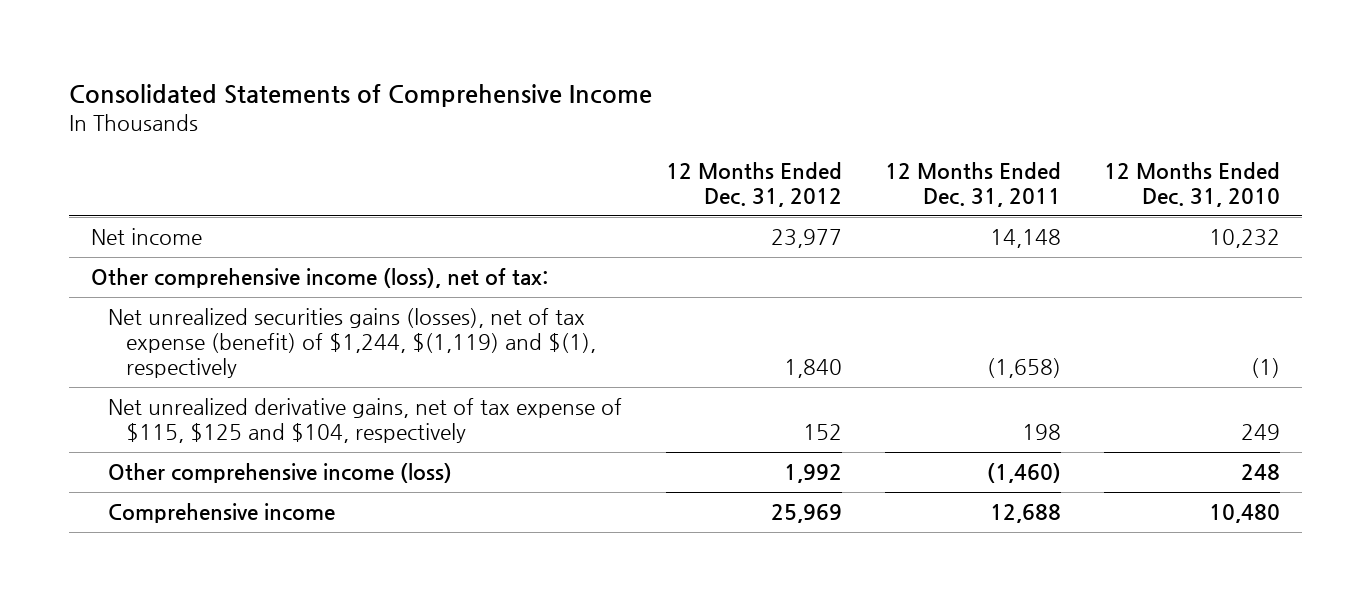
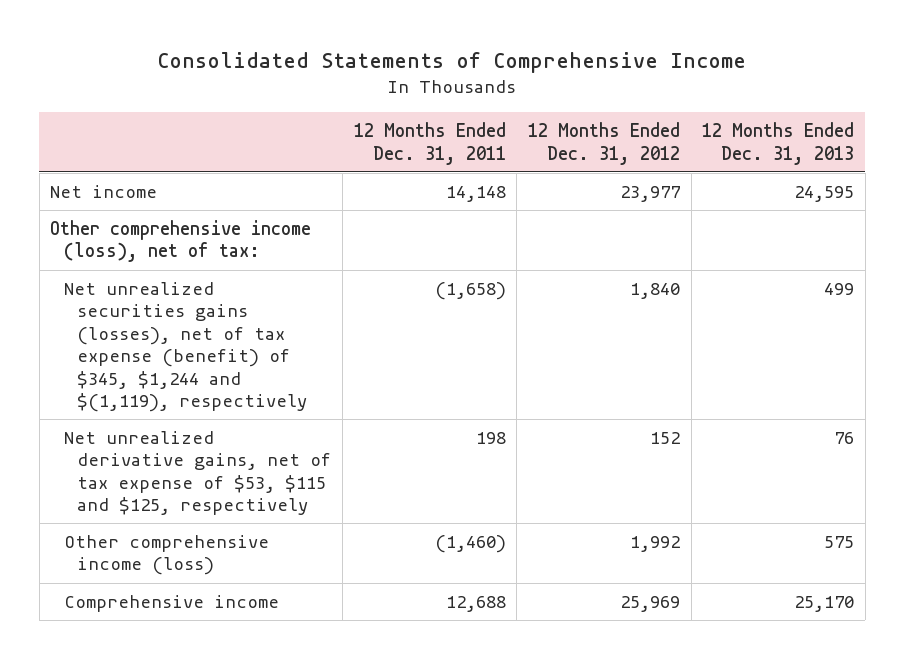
[1104,161,1281,207] 12 Months Ended Dec. 31, 2010 -> none
none -> [702,122,855,165] 12 Months Ended Dec. 31, 2013
[108,308,596,379] Net unrealized securities gains (losses), net of tax expense (benefit) of $1,244, $(1,119) and $(1), respectively -> [63,282,308,412] Net unrealized securities gains (losses), net of tax expense (benefit) of $345, $1,244 and $(1,119), respectively
[108,398,623,444] Net unrealized derivative gains, net of tax expense of $115, $125 and $104, respectively -> [63,431,332,516] Net unrealized derivative gains, net of tax expense of $53, $115 and $125, respectively

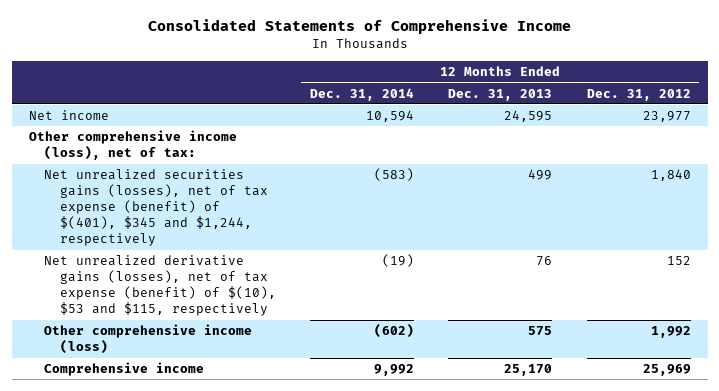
[353,122,506,165] 12 Months Ended Dec. 31, 2011 -> none
none -> [310,87,415,101] Dec. 31, 2014
[63,282,308,412] Net unrealized securities gains (losses), net of tax expense (benefit) of $345, $1,244 and $(1,119), respectively -> [44,169,268,247] Net unrealized securities gains (losses), net of tax expense (benefit) of $(401), $345 and $1,244, respectively
[63,431,332,516] Net unrealized derivative gains, net of tax expense of $53, $115 and $125, respectively -> [44,255,276,317] Net unrealized derivative gains (losses), net of tax expense (benefit) of $(10), $53 and $115, respectively

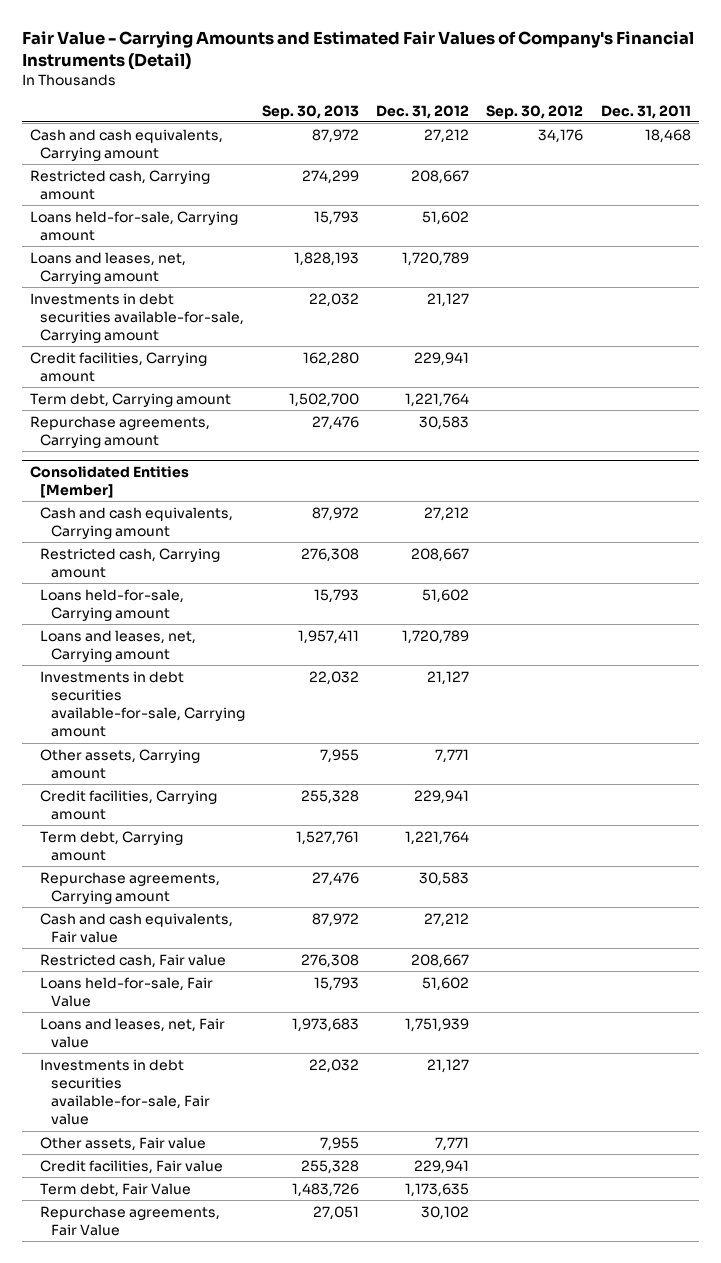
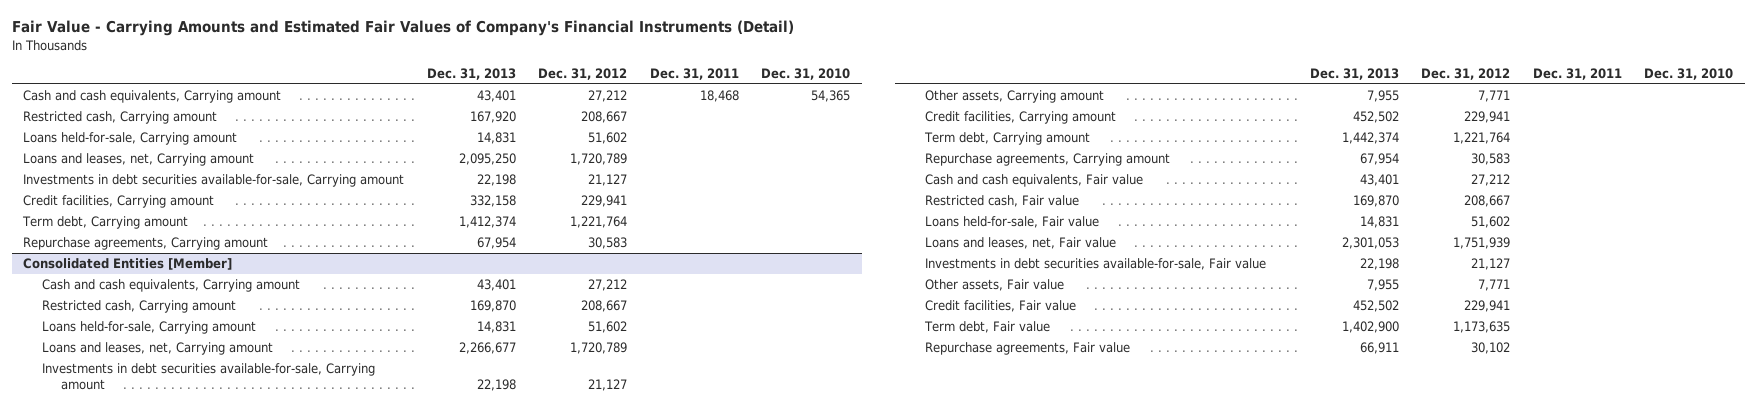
[261,104,359,119] Sep. 30, 2013 -> none
[486,104,584,119] Sep. 30, 2012 -> none
none -> [426,68,516,81] Dec. 31, 2013
none -> [761,68,851,81] Dec. 31, 2010
[40,976,214,1007] Loans held-for-sale, Fair Value -> [924,216,1099,229] Loans held-for-sale, Fair value
[40,1182,192,1197] Term debt, Fair Value -> [923,321,1050,334] Term debt, Fair value
[40,1205,221,1236] Repurchase agreements, Fair Value -> [924,342,1130,356] Repurchase agreements, Fair value

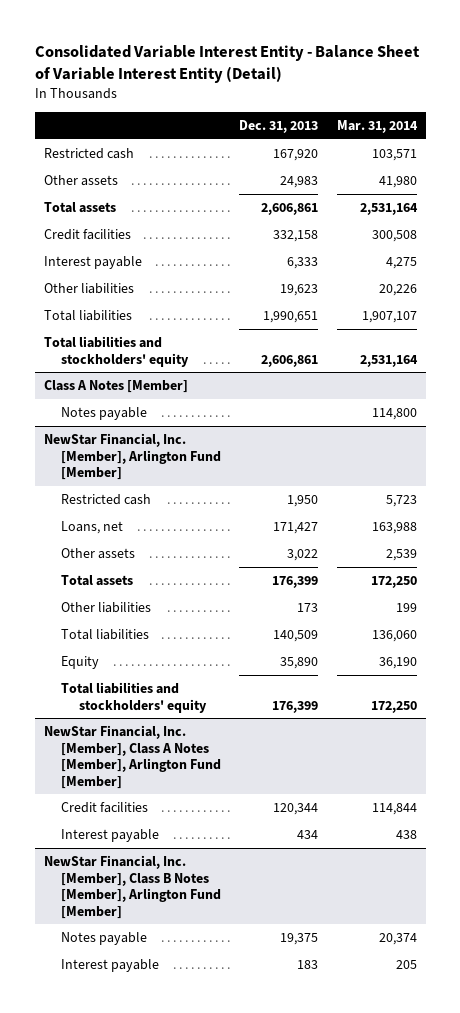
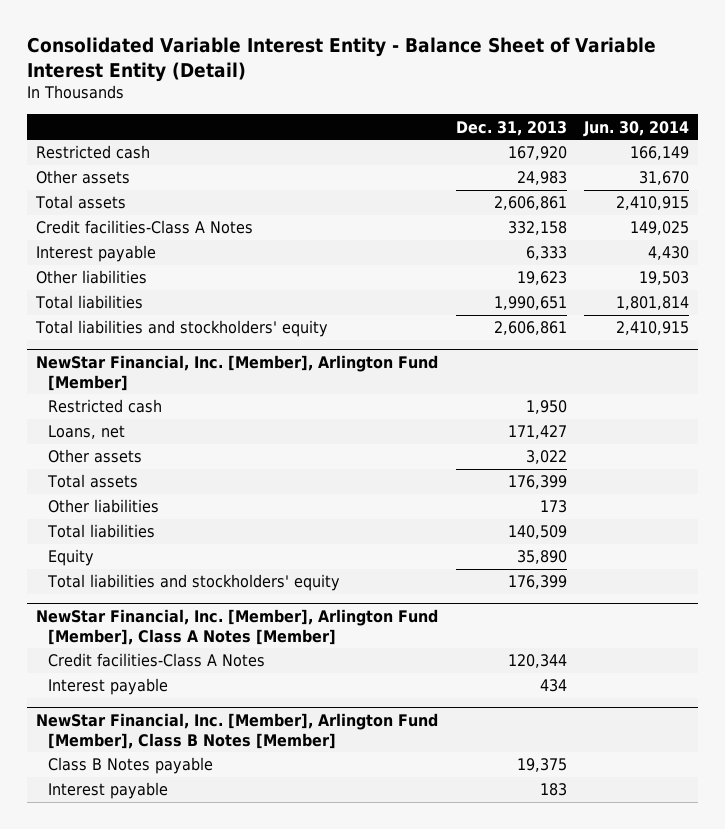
[336,119,418,133] Mar. 31, 2014 -> none
none -> [583,120,690,137] Jun. 30, 2014
[43,228,131,240] Credit facilities -> [35,220,253,235] Credit facilities-Class A Notes
[43,379,188,393] Class A Notes [Member] -> none
[61,406,148,420] Notes payable -> none
[43,724,222,789] NewStar Financial, Inc. [Member], Class A Notes [Member], Arlington Fund [Member] -> [35,609,438,645] NewStar Financial, Inc. [Member], Arlington Fund [Member], Class A Notes [Member]
[61,801,149,813] Credit facilities -> [48,653,266,668] Credit facilities-Class A Notes
[43,854,222,919] NewStar Financial, Inc. [Member], Class B Notes [Member], Arlington Fund [Member] -> [35,713,438,749] NewStar Financial, Inc. [Member], Arlington Fund [Member], Class B Notes [Member]
[61,931,148,945] Notes payable -> [48,757,214,775] Class B Notes payable

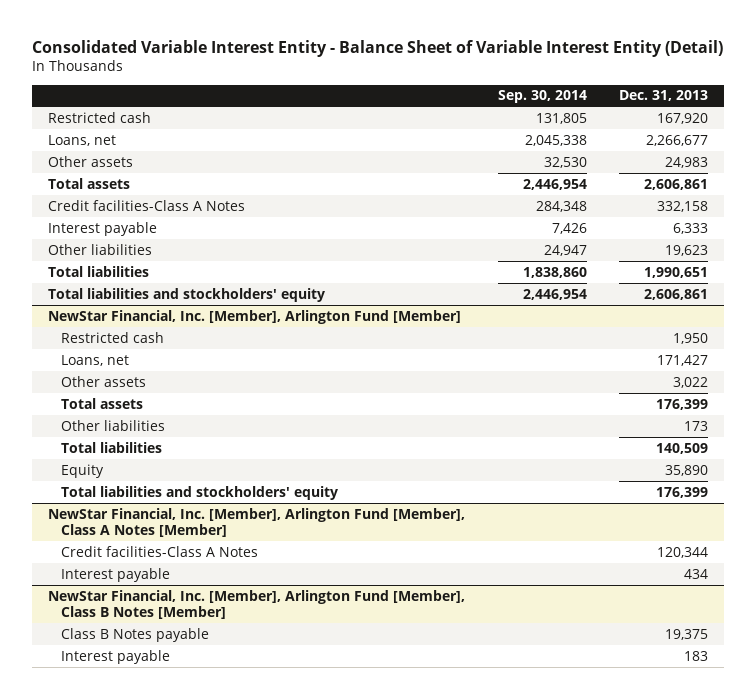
[583,120,690,137] Jun. 30, 2014 -> none
none -> [497,90,587,104] Sep. 30, 2014
none -> [48,134,117,146] Loans, net

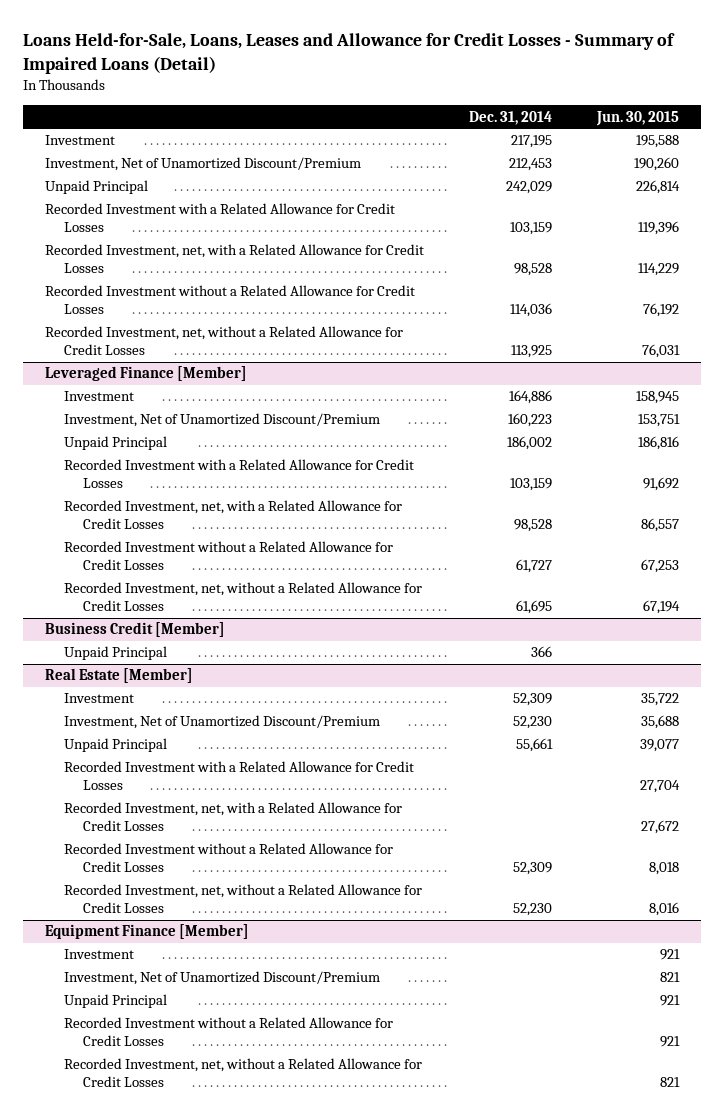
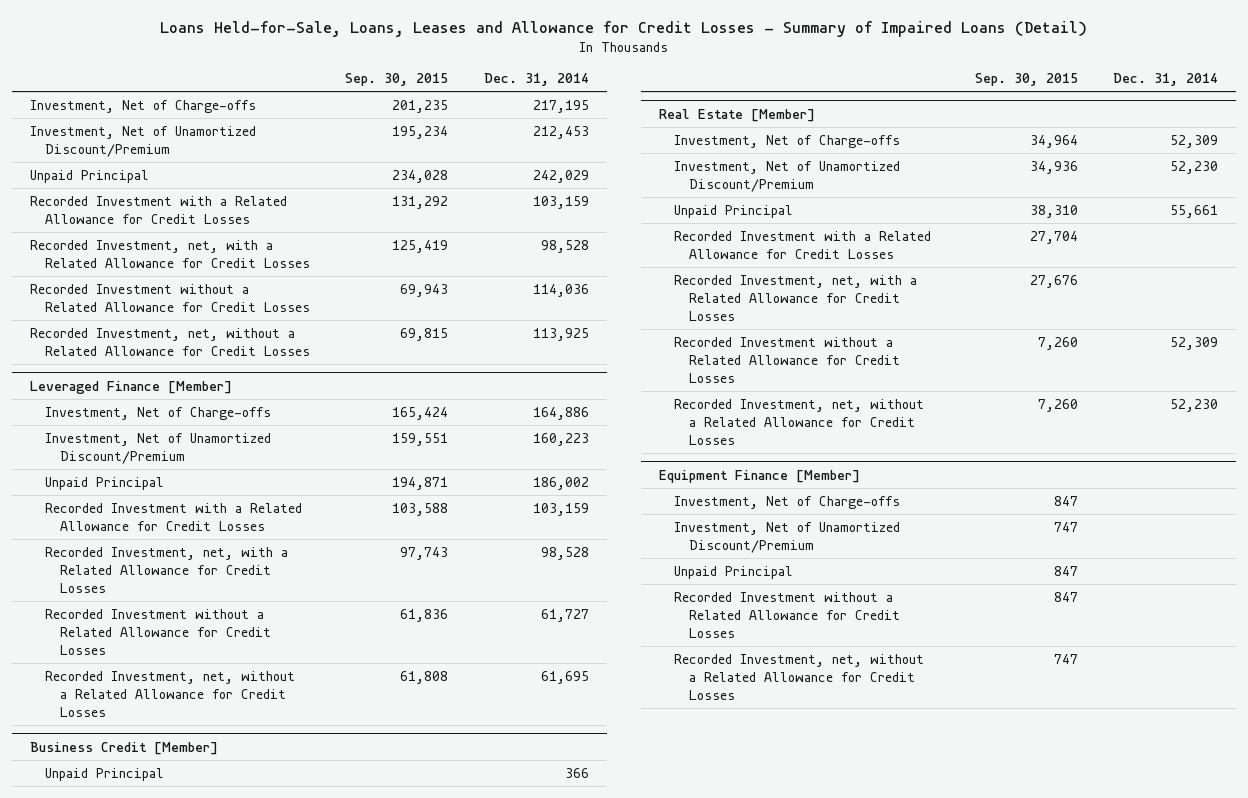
[595,110,679,126] Jun. 30, 2015 -> none
none -> [345,73,449,87] Sep. 30, 2015
[45,135,116,146] Investment -> [29,99,256,113] Investment, Net of Charge-offs
[64,391,135,402] Investment -> [44,406,271,420] Investment, Net of Charge-offs
[64,693,135,704] Investment -> [674,134,901,148] Investment, Net of Charge-offs
[64,949,135,960] Investment -> [674,495,901,509] Investment, Net of Charge-offs

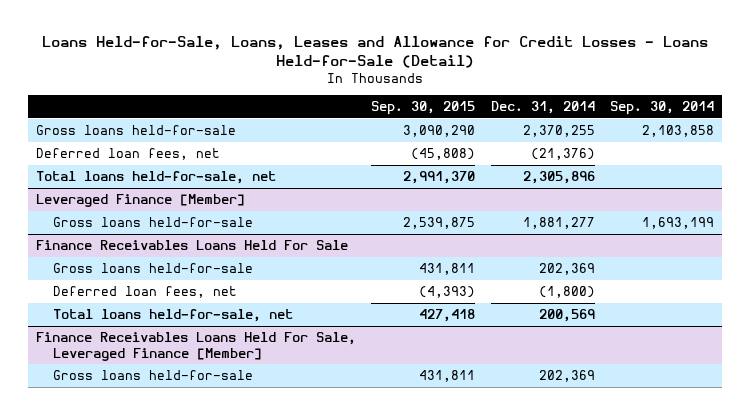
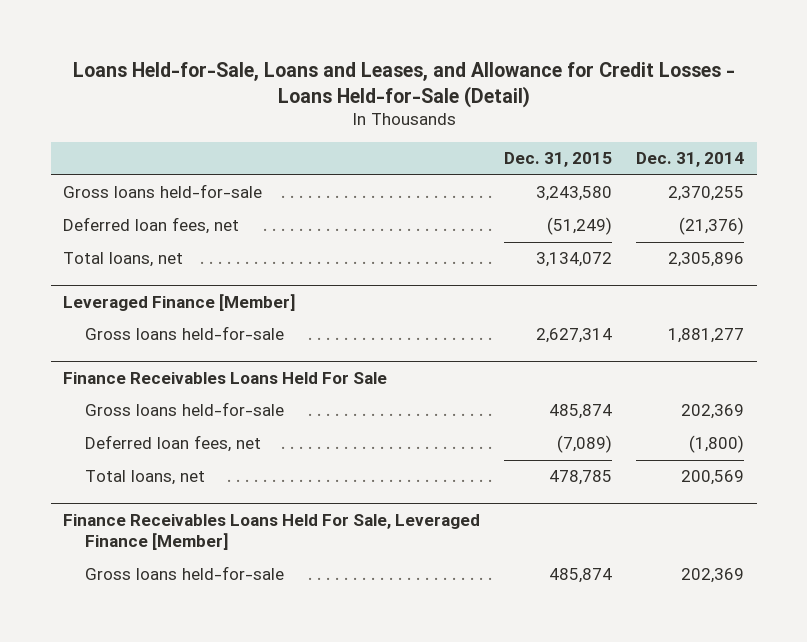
[41,35,708,69] Loans Held-for-Sale, Loans, Leases and Allowance for Credit Losses - Loans Held-for-Sale (Detail) -> [72,61,735,108] Loans Held-for-Sale, Loans and Leases, and Allowance for Credit Losses - Loans Held-for-Sale (Detail)
[371,100,476,115] Sep. 30, 2015 -> none
[610,100,715,115] Sep. 30, 2014 -> none
none -> [504,152,613,168] Dec. 31, 2015
[35,170,276,184] Total loans held-for-sale, net -> [62,252,183,268] Total loans, net
[53,308,294,322] Total loans held-for-sale, net -> [84,470,205,486] Total loans, net

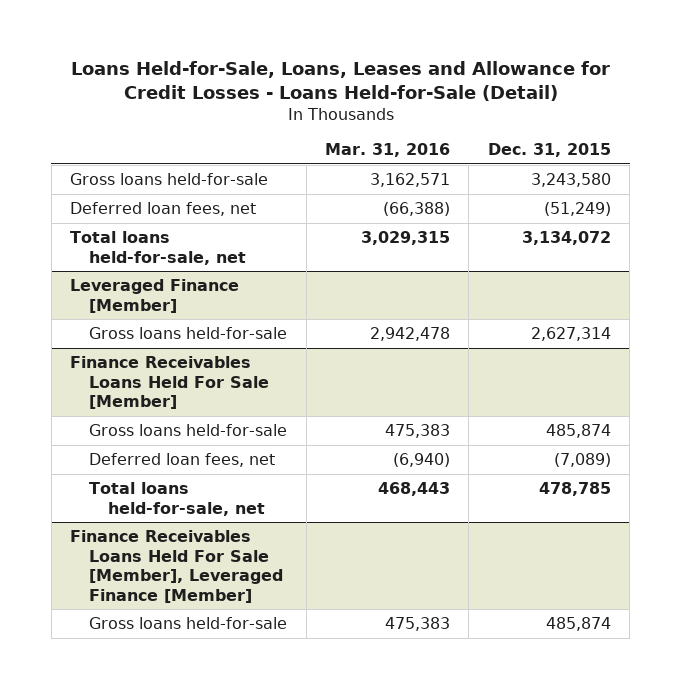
[72,61,735,108] Loans Held-for-Sale, Loans and Leases, and Allowance for Credit Losses - Loans Held-for-Sale (Detail) -> [70,61,610,101] Loans Held-for-Sale, Loans, Leases and Allowance for Credit Losses - Loans Held-for-Sale (Detail)
[636,152,745,168] Dec. 31, 2014 -> none
none -> [325,143,451,158] Mar. 31, 2016
[62,252,183,268] Total loans, net -> [70,231,247,265] Total loans held-for-sale, net
[62,371,387,384] Finance Receivables Loans Held For Sale -> [70,356,270,410] Finance Receivables Loans Held For Sale [Member]
[84,470,205,486] Total loans, net -> [89,482,266,516] Total loans held-for-sale, net
[62,513,480,551] Finance Receivables Loans Held For Sale, Leveraged Finance [Member] -> [70,530,284,603] Finance Receivables Loans Held For Sale [Member], Leveraged Finance [Member]

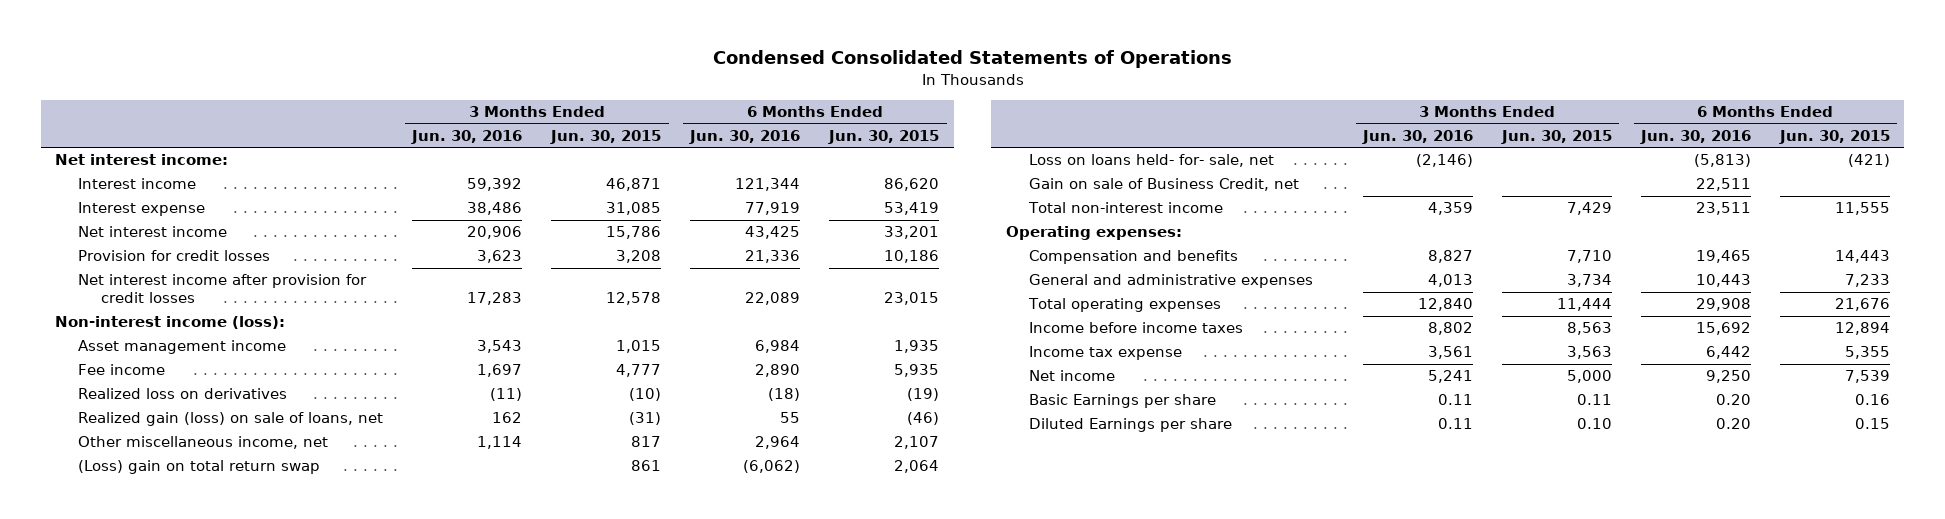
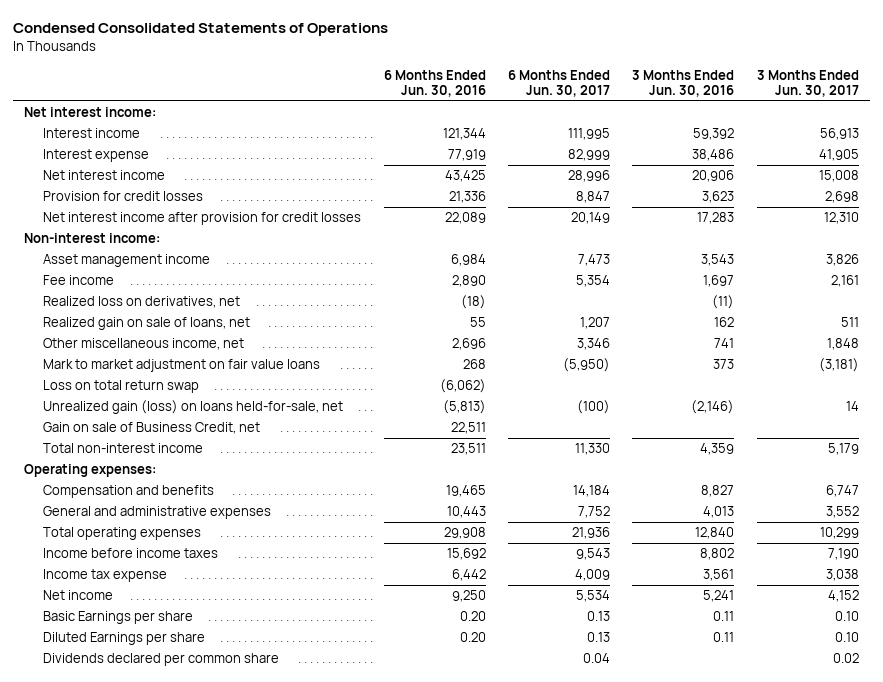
[550,130,662,145] Jun. 30, 2015 -> none
[828,130,940,145] Jun. 30, 2015 -> none
none -> [508,69,611,97] 6 Months Ended Jun. 30, 2017
none -> [756,69,859,97] 3 Months Ended Jun. 30, 2017
[55,316,286,330] Non-interest income (loss): -> [24,233,161,244] Non-interest income:
[78,388,288,400] Realized loss on derivatives -> [43,296,241,309] Realized loss on derivatives, net
[78,412,384,427] Realized gain (loss) on sale of loans, net -> [43,317,251,331] Realized gain on sale of loans, net
[477,436,523,450] 1,114 -> [714,338,735,349] 741
[755,436,801,450] 2,964 -> [451,338,486,351] 2,696
none -> [43,359,321,373] Mark to market adjustment on fair value loans
[78,460,321,475] (Loss) gain on total return swap -> [43,380,200,394] Loss on total return swap
[1028,154,1274,168] Loss on loans held- for- sale, net -> [43,400,344,415] Unrealized gain (loss) on loans held-for-sale, net
none -> [43,653,280,667] Dividends declared per common share

